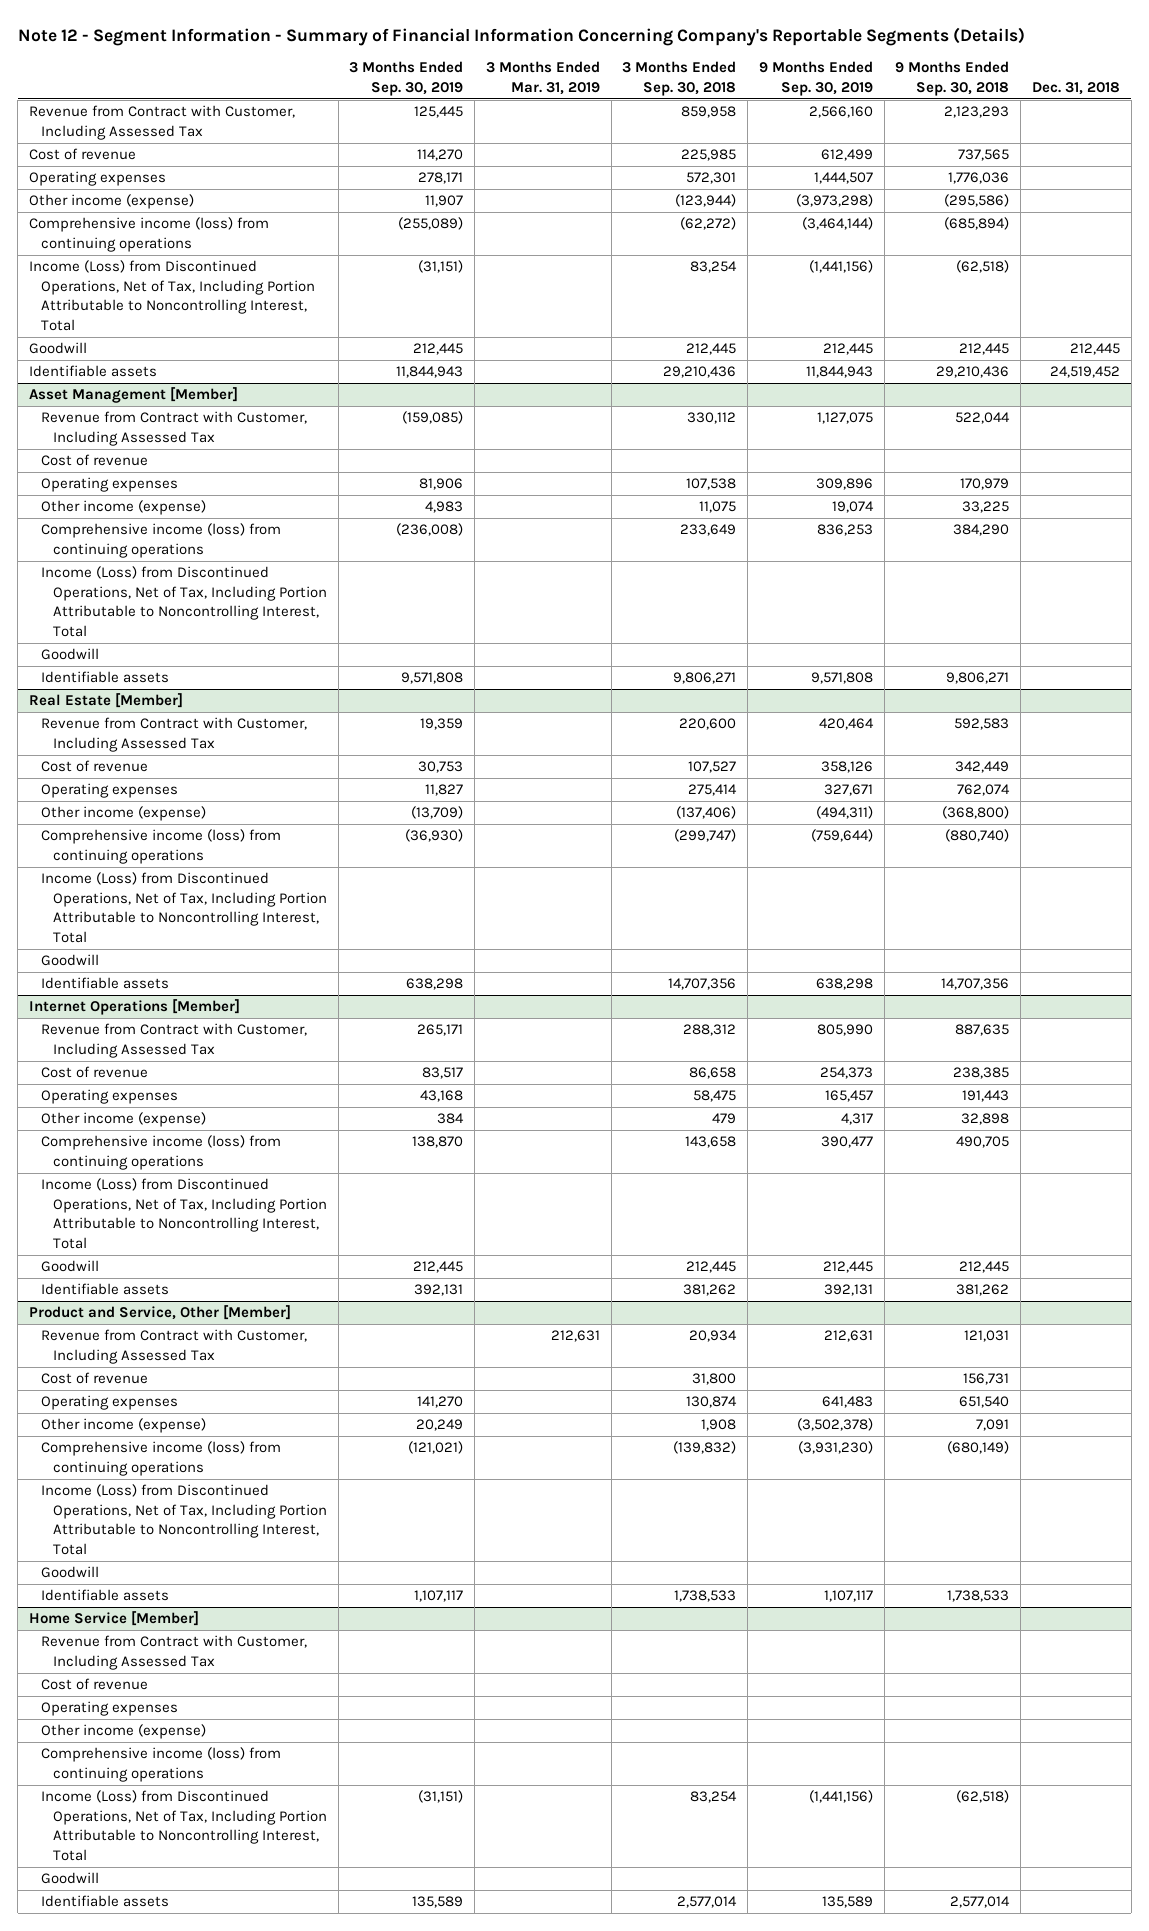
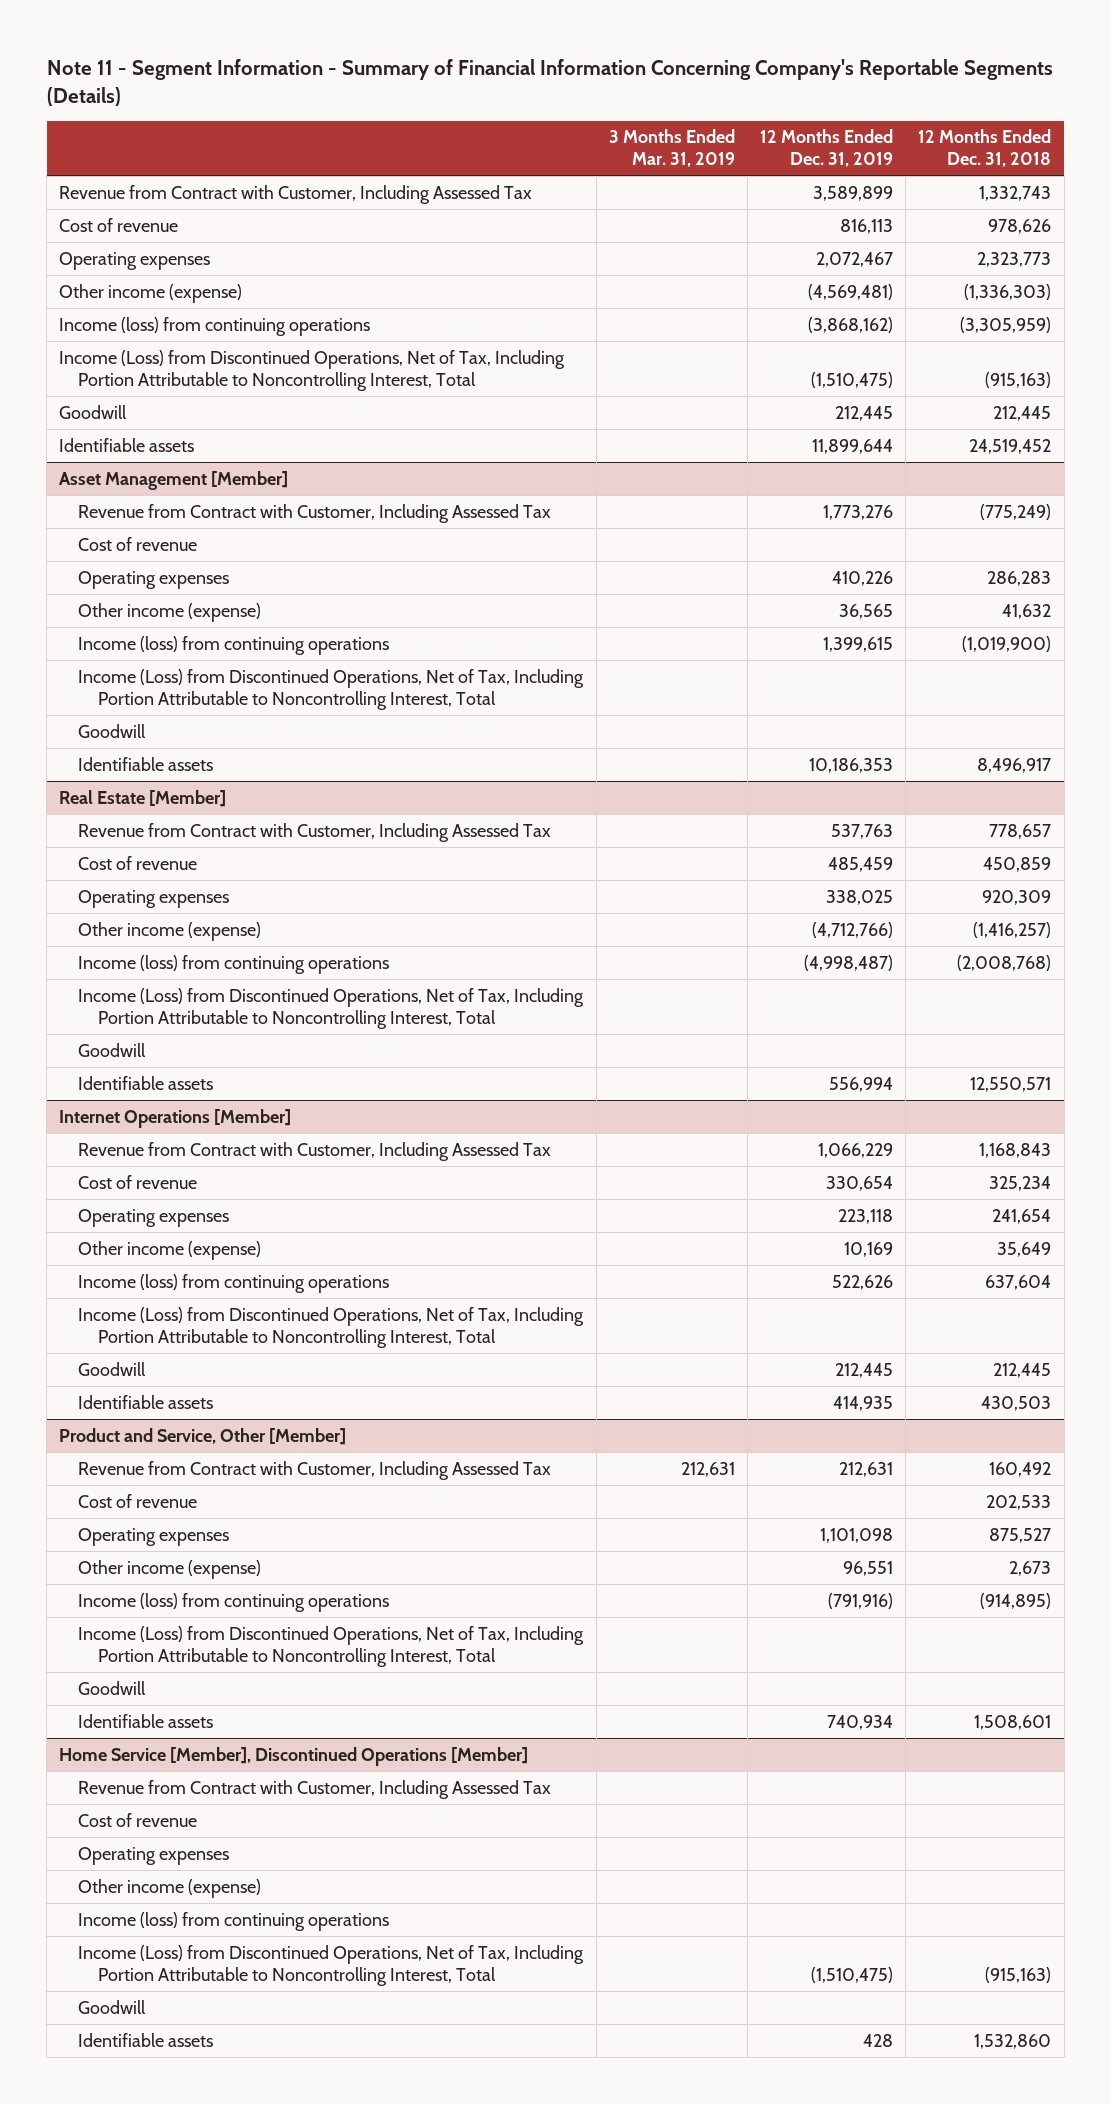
[17,26,1025,46] Note 12 - Segment Information - Summary of Financial Information Concerning Company's Reportable Segments (Details) -> [46,58,1053,106] Note 11 - Segment Information - Summary of Financial Information Concerning Company's Reportable Segments (Details)
[349,61,464,96] 3 Months Ended Sep. 30, 2019 -> none
[622,61,737,96] 3 Months Ended Sep. 30, 2018 -> none
[758,61,873,96] 9 Months Ended Sep. 30, 2019 -> none
[895,61,1010,96] 9 Months Ended Sep. 30, 2018 -> none
[1031,81,1120,95] Dec. 31, 2018 -> none
none -> [760,129,894,168] 12 Months Ended Dec. 31, 2019
none -> [918,129,1052,168] 12 Months Ended Dec. 31, 2018
[28,217,269,252] Comprehensive income (loss) from continuing operations -> [59,316,371,336] Income (loss) from continuing operations
[40,523,281,558] Comprehensive income (loss) from continuing operations -> [78,635,390,655] Income (loss) from continuing operations
[40,829,281,864] Comprehensive income (loss) from continuing operations -> [78,954,390,974] Income (loss) from continuing operations
[40,1135,281,1170] Comprehensive income (loss) from continuing operations -> [78,1273,390,1293] Income (loss) from continuing operations
[40,1441,281,1476] Comprehensive income (loss) from continuing operations -> [78,1592,390,1612] Income (loss) from continuing operations
[28,1611,199,1627] Home Service [Member] -> [59,1746,529,1766] Home Service [Member], Discontinued Operations [Member]
[40,1747,281,1782] Comprehensive income (loss) from continuing operations -> [78,1911,390,1931] Income (loss) from continuing operations

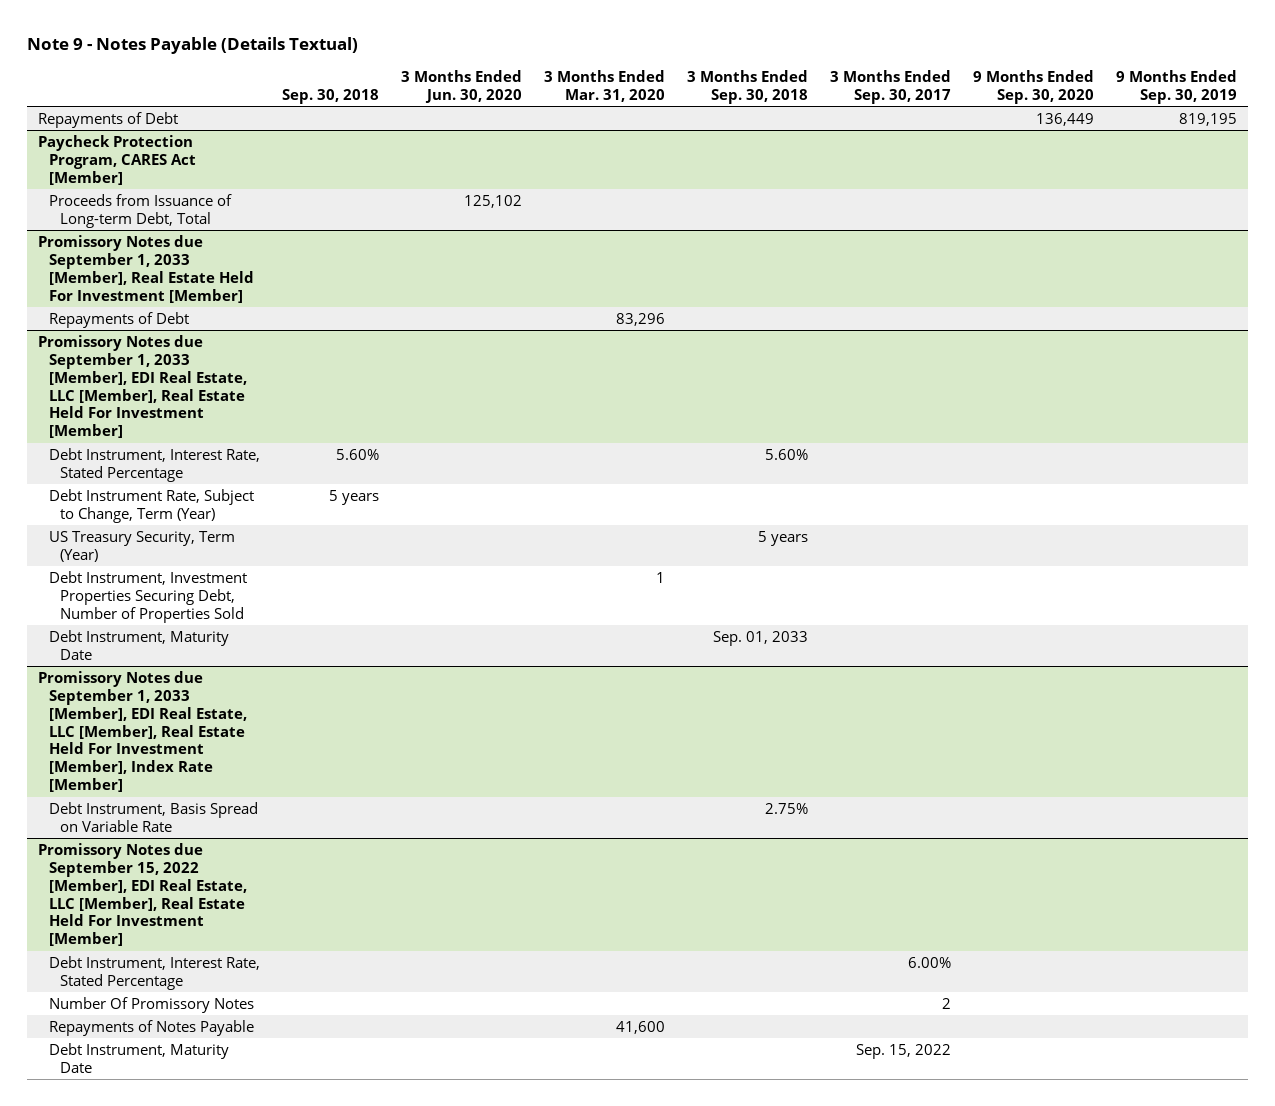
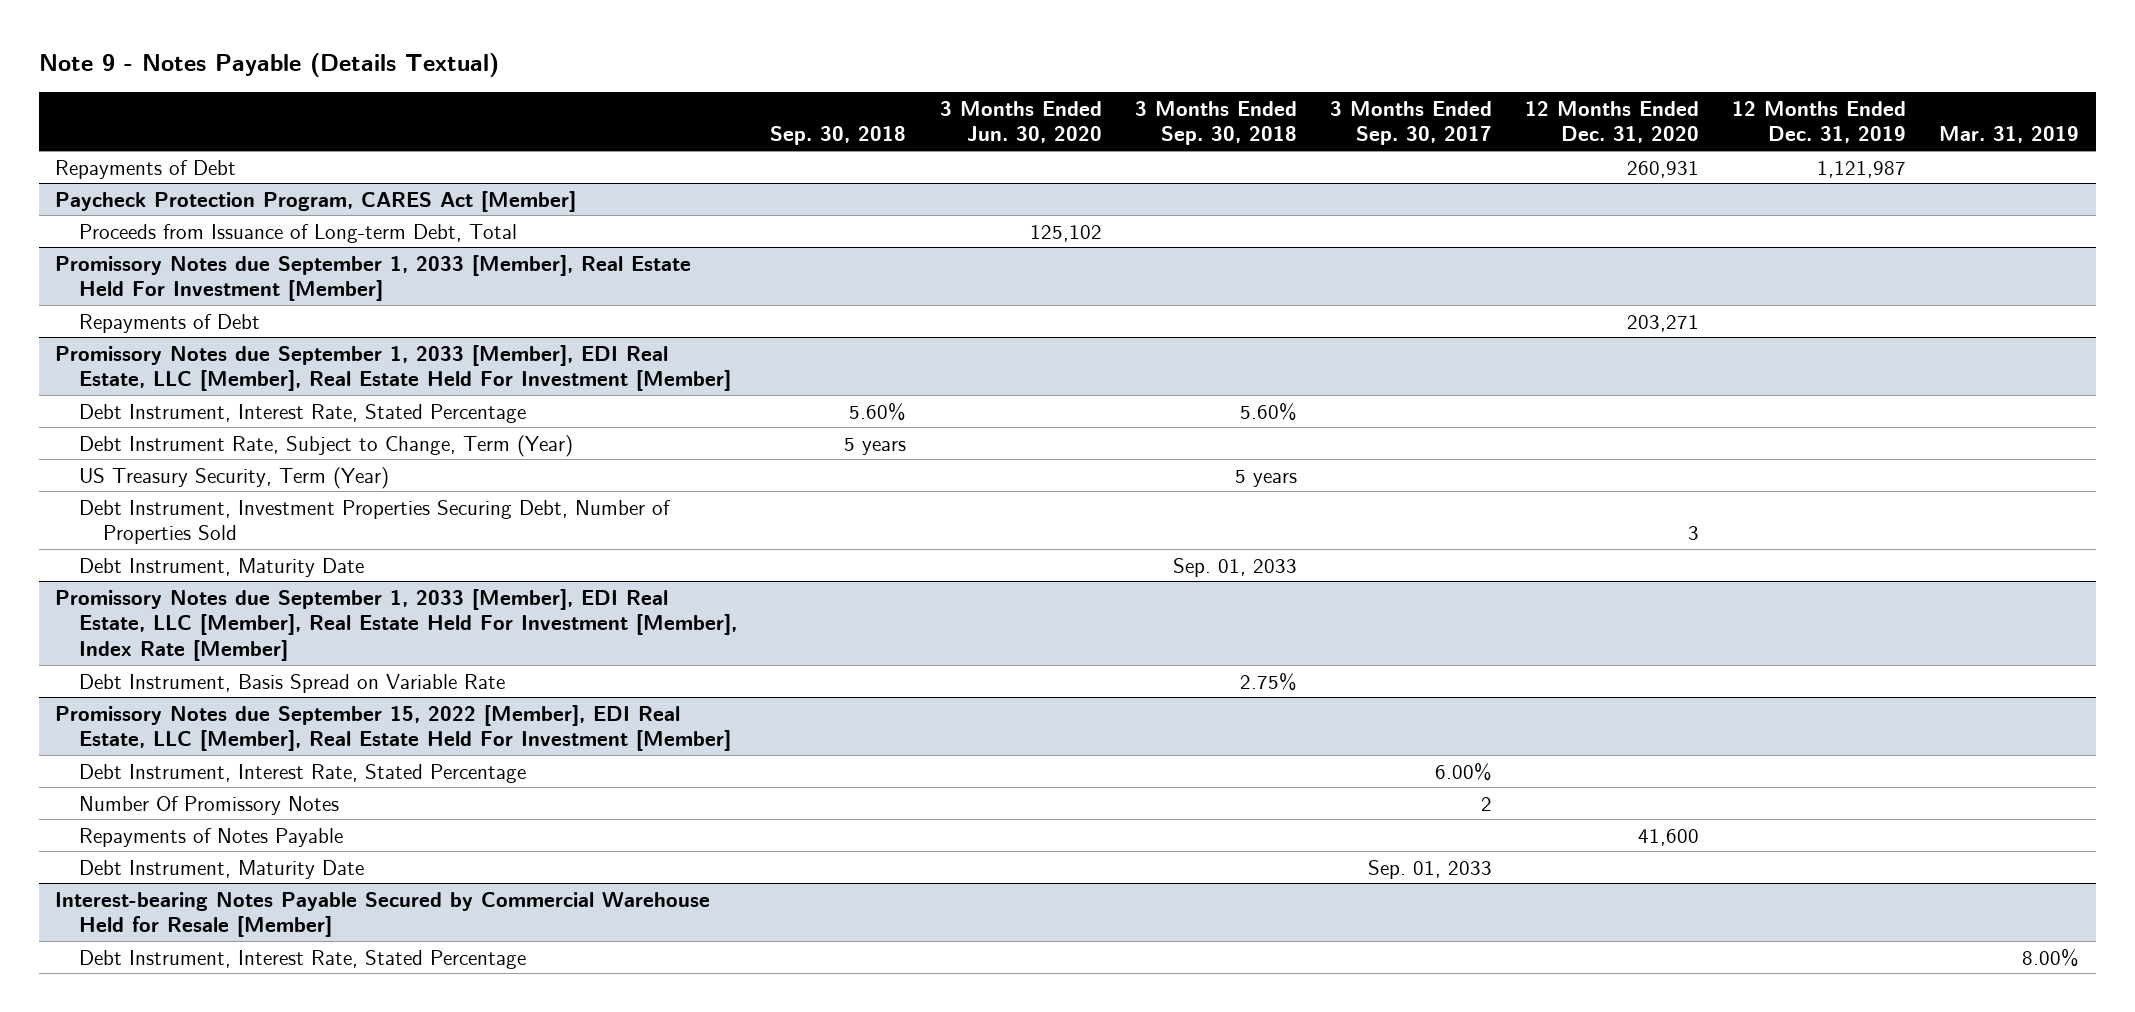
[544,70,666,103] 3 Months Ended Mar. 31, 2020 -> none
[973,70,1095,105] 9 Months Ended Sep. 30, 2020 -> none
[1116,70,1238,105] 9 Months Ended Sep. 30, 2019 -> none
none -> [1525,100,1700,144] 12 Months Ended Dec. 31, 2020
none -> [1732,100,1907,144] 12 Months Ended Dec. 31, 2019
none -> [1939,126,2080,144] Mar. 31, 2019
[856,1044,952,1060] Sep. 15, 2022 -> [1367,859,1492,879] Sep. 01, 2033
none -> [55,891,711,938] Interest-bearing Notes Payable Secured by Commercial Warehouse Held for Resale [Member]
none -> [79,949,527,969] Debt Instrument, Interest Rate, Stated Percentage

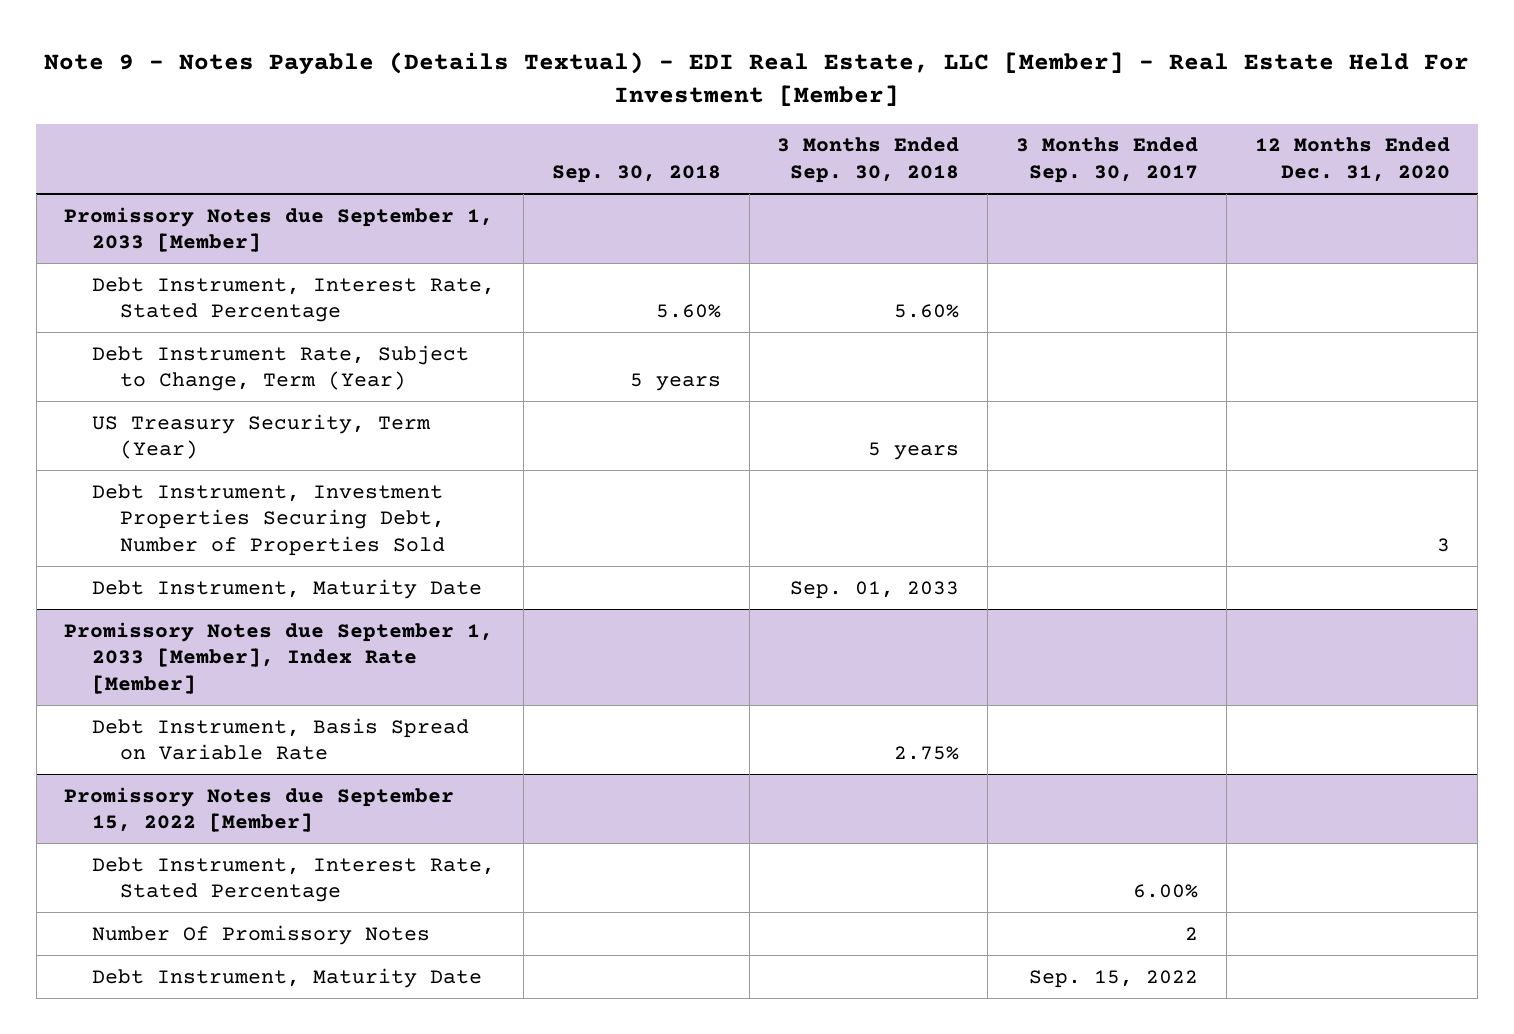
[38,53,499,78] Note 9 - Notes Payable (Details Textual) -> [43,52,1469,107] Note 9 - Notes Payable (Details Textual) - EDI Real Estate, LLC [Member] - Real Estate Held For Investment [Member]
[939,100,1102,144] 3 Months Ended Jun. 30, 2020 -> none
[1732,100,1907,144] 12 Months Ended Dec. 31, 2019 -> none
[1939,126,2080,144] Mar. 31, 2019 -> none
[55,159,237,179] Repayments of Debt -> none
[55,190,577,212] Paycheck Protection Program, CARES Act [Member] -> none
[79,223,518,243] Proceeds from Issuance of Long-term Debt, Total -> none
[55,254,692,302] Promissory Notes due September 1, 2033 [Member], Real Estate Held For Investment [Member] -> none
[79,313,261,333] Repayments of Debt -> none
[55,344,732,392] Promissory Notes due September 1, 2033 [Member], EDI Real Estate, LLC [Member], Real Estate Held For Investment [Member] -> [64,206,494,253] Promissory Notes due September 1, 2033 [Member]
[55,588,738,662] Promissory Notes due September 1, 2033 [Member], EDI Real Estate, LLC [Member], Real Estate Held For Investment [Member], Index Rate [Member] -> [64,621,494,695] Promissory Notes due September 1, 2033 [Member], Index Rate [Member]
[55,704,732,752] Promissory Notes due September 15, 2022 [Member], EDI Real Estate, LLC [Member], Real Estate Held For Investment [Member] -> [64,786,455,833] Promissory Notes due September 15, 2022 [Member]
[79,827,344,847] Repayments of Notes Payable -> none
[55,891,711,938] Interest-bearing Notes Payable Secured by Commercial Warehouse Held for Resale [Member] -> none
[79,949,527,969] Debt Instrument, Interest Rate, Stated Percentage -> none
[1367,859,1492,879] Sep. 01, 2033 -> [1028,969,1198,988] Sep. 15, 2022

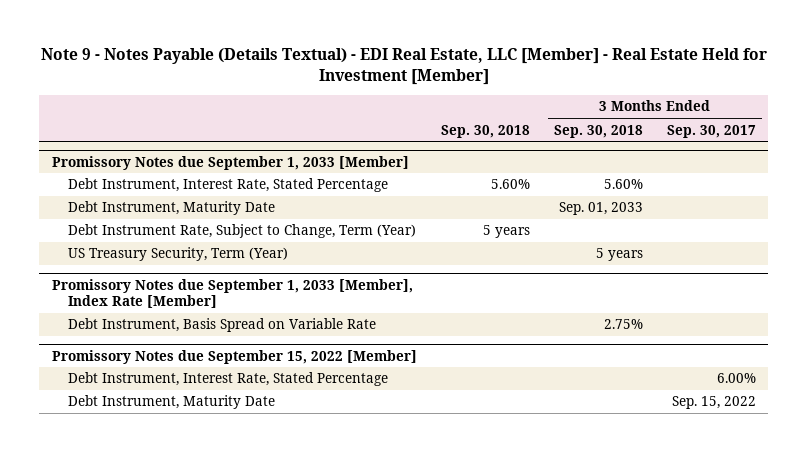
[43,52,1469,107] Note 9 - Notes Payable (Details Textual) - EDI Real Estate, LLC [Member] - Real Estate Held For Investment [Member] -> [40,48,767,86] Note 9 - Notes Payable (Details Textual) - EDI Real Estate, LLC [Member] - Real Estate Held for Investment [Member]
[1254,137,1450,183] 12 Months Ended Dec. 31, 2020 -> none
[92,578,483,599] Debt Instrument, Maturity Date -> [67,201,275,216] Debt Instrument, Maturity Date
[92,483,446,557] Debt Instrument, Investment Properties Securing Debt, Number of Properties Sold -> none
[92,924,431,945] Number Of Promissory Notes -> none

